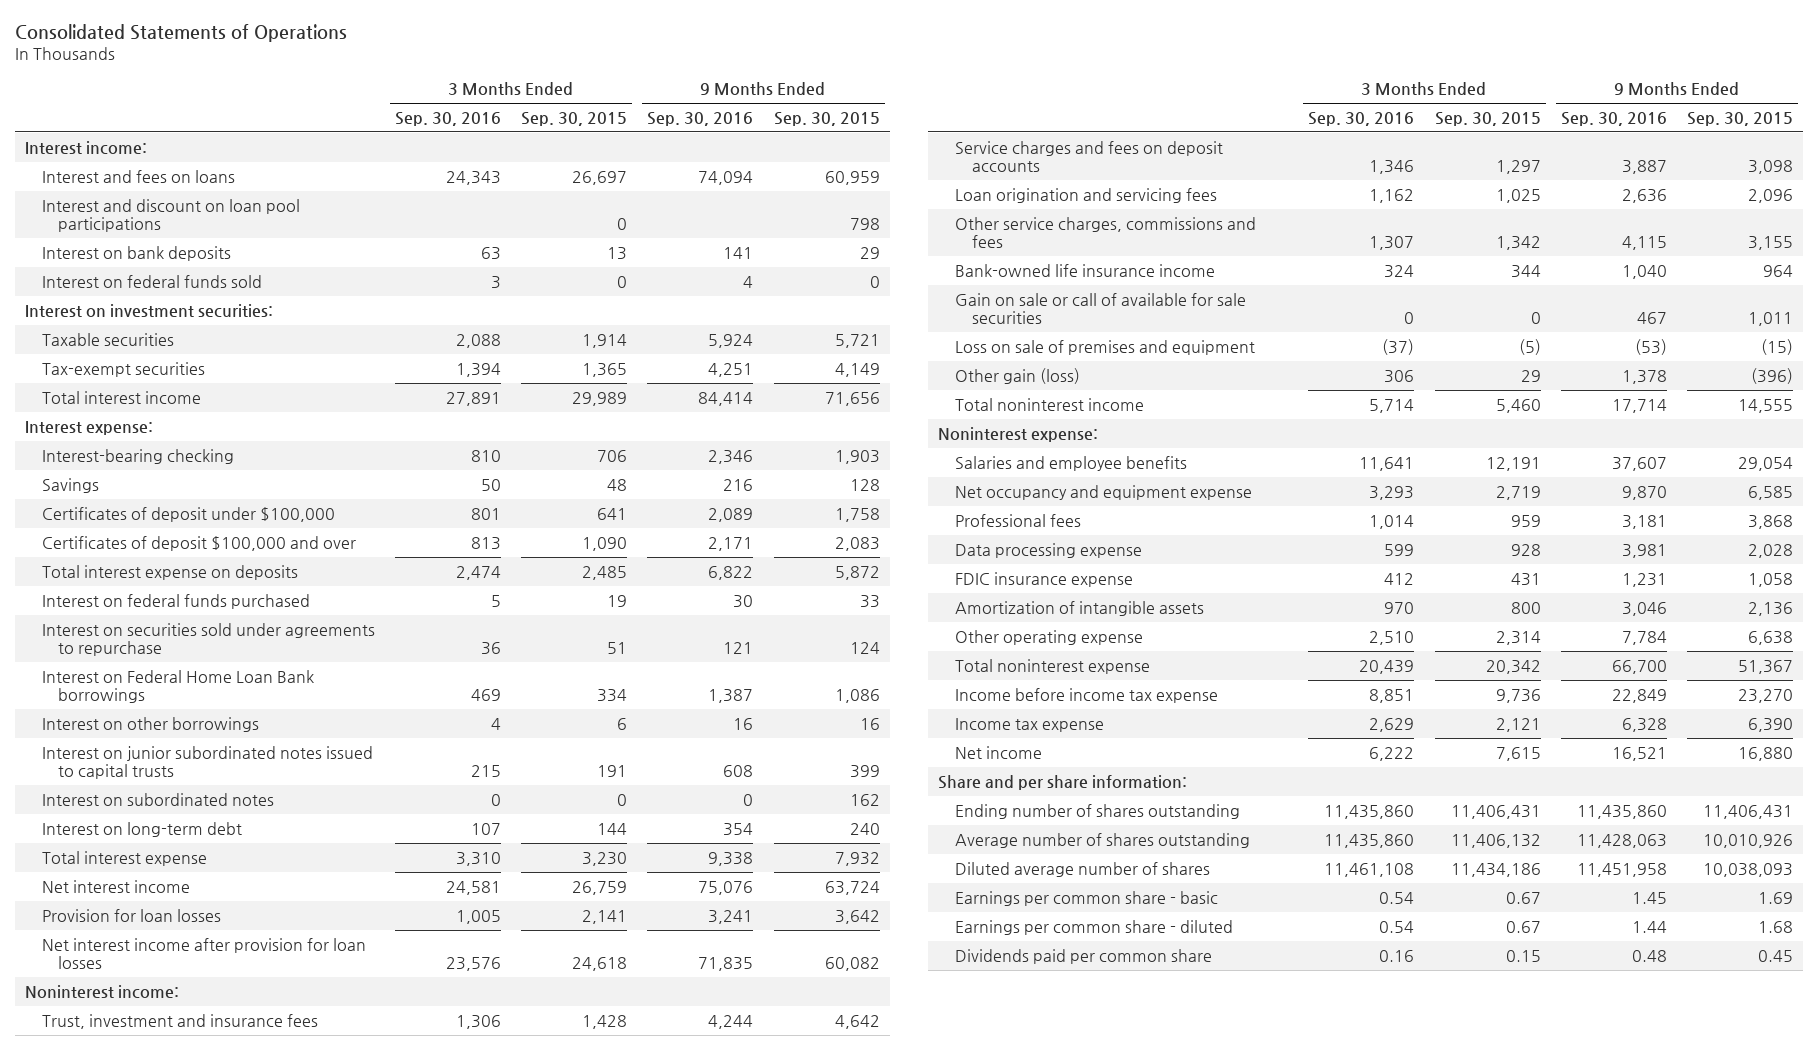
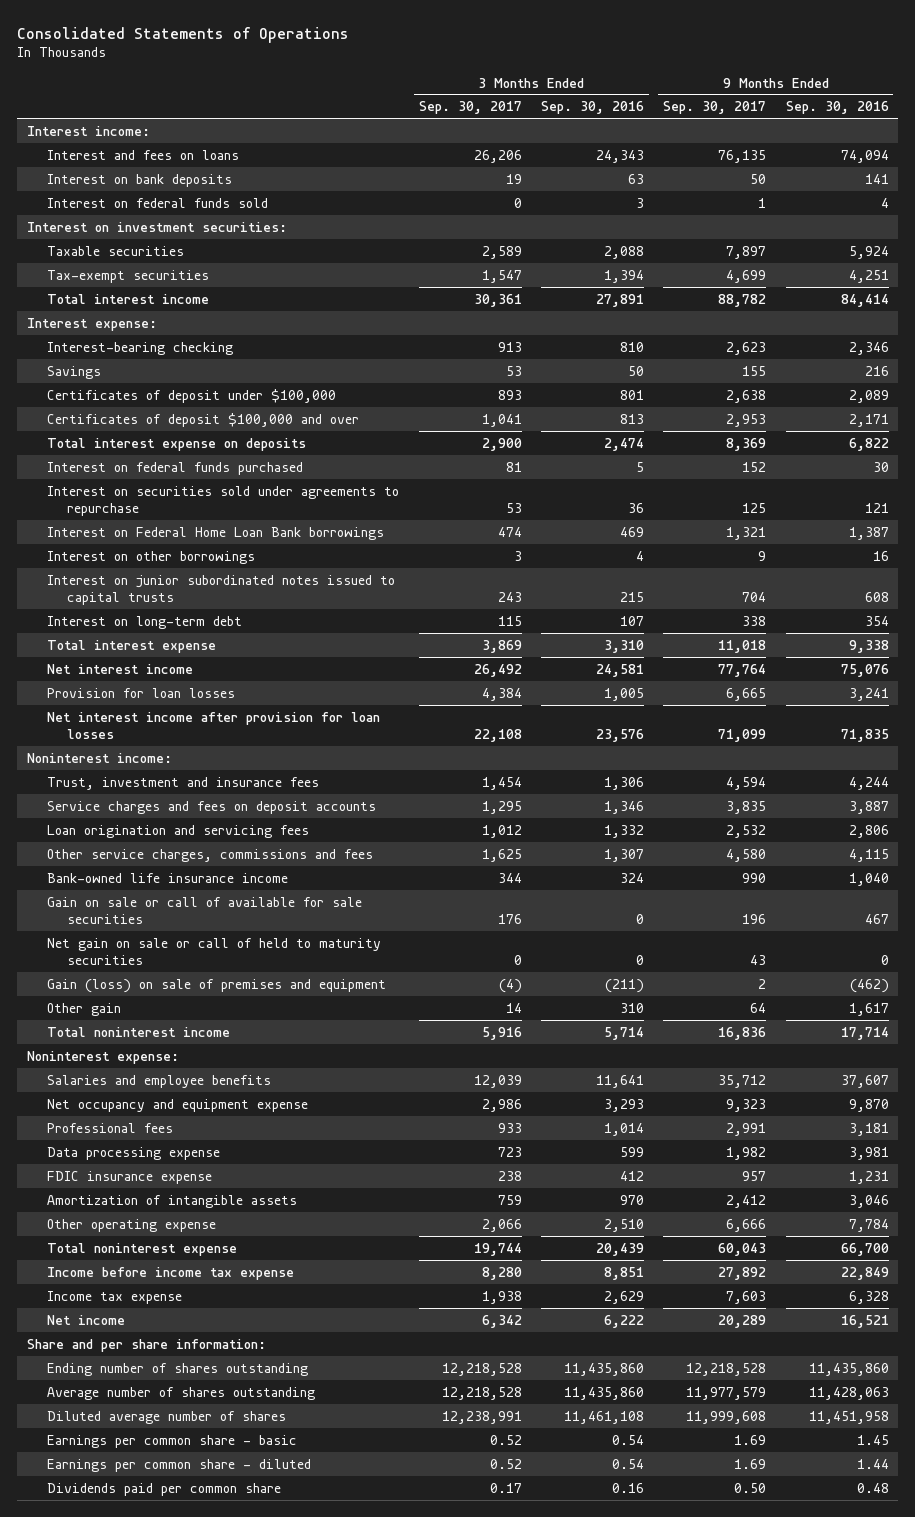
[521,112,628,127] Sep. 30, 2015 -> none
[773,112,880,127] Sep. 30, 2015 -> none
none -> [418,101,522,115] Sep. 30, 2017
none -> [663,101,767,115] Sep. 30, 2017
[41,198,300,232] Interest and discount on loan pool participations -> none
[41,792,274,806] Interest on subordinated notes -> none
[1369,188,1415,203] 1,162 -> [603,824,644,838] 1,332
[1621,188,1667,203] 2,636 -> [848,824,889,838] 2,806
none -> [47,937,382,966] Net gain on sale or call of held to maturity securities
[955,339,1256,355] Loss on sale of premises and equipment -> [47,978,387,993] Gain (loss) on sale of premises and equipment
[1382,338,1415,355] (37) -> [604,978,644,993] (211)
[1634,338,1667,355] (53) -> [849,978,889,993] (462)
[955,367,1081,384] Other gain (loss) -> [47,1002,122,1016] Other gain
[1384,369,1415,383] 306 -> [619,1002,644,1013] 310
[1621,369,1667,384] 1,378 -> [848,1002,889,1016] 1,617

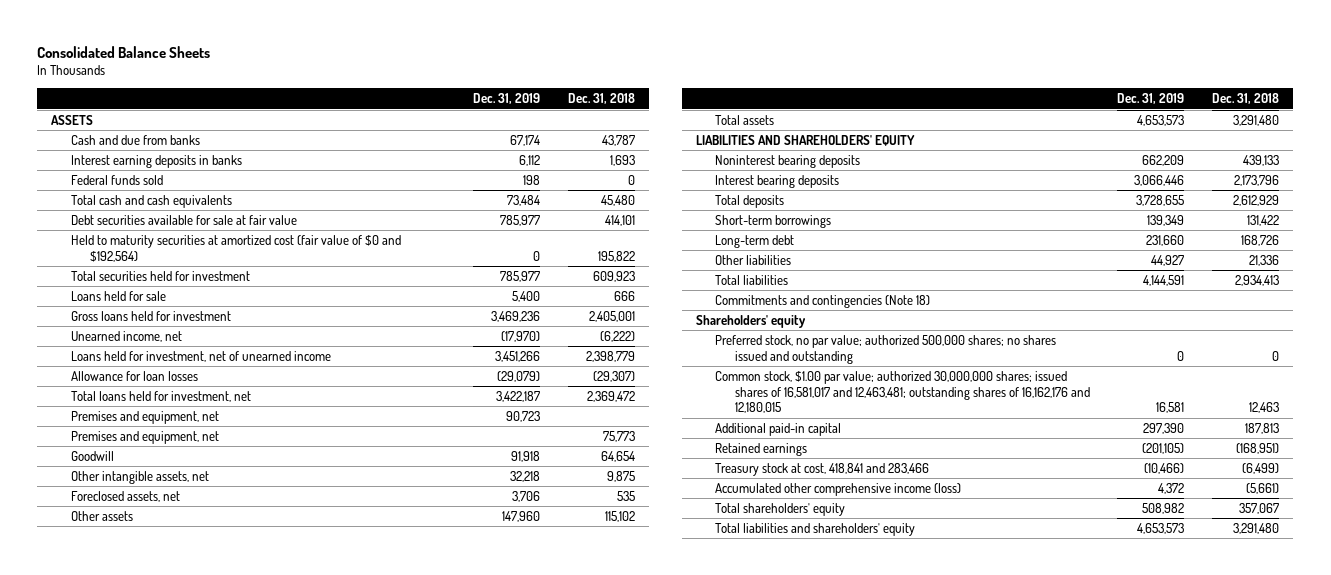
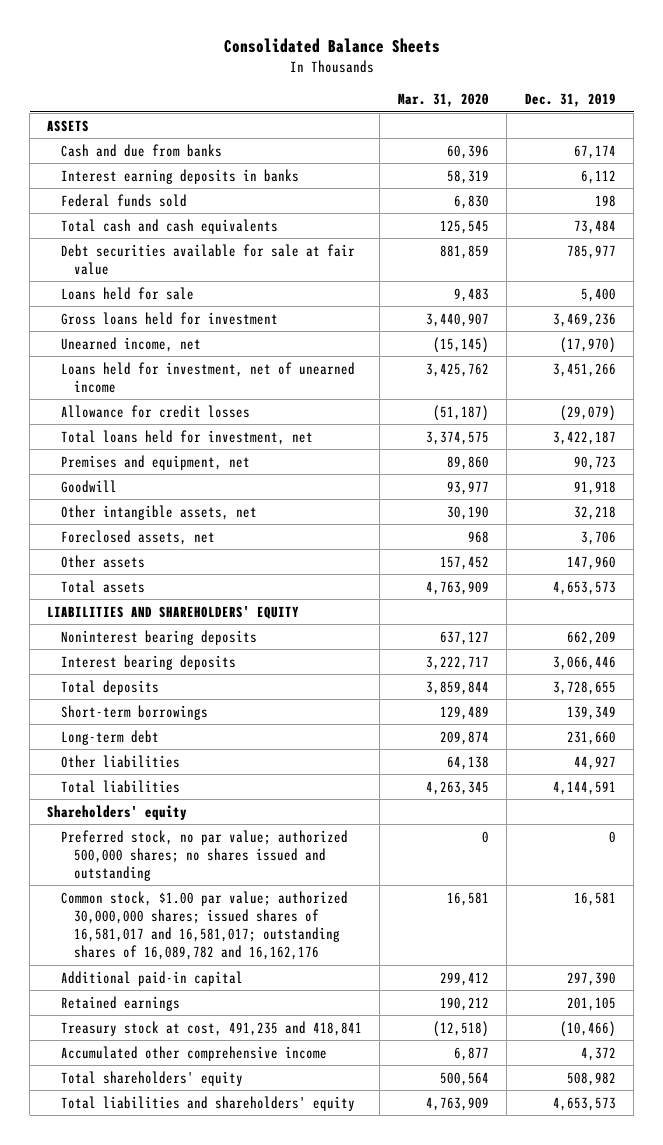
[567,93,635,105] Dec. 31, 2018 -> none
none -> [397,93,489,108] Mar. 31, 2020
[70,234,401,262] Held to maturity securities at amortized cost (fair value of $0 and $192,564) -> none
[70,270,250,281] Total securities held for investment -> none
[70,370,198,381] Allowance for loan losses -> [60,404,250,418] Allowance for credit losses
[70,430,219,444] Premises and equipment, net -> none
[715,294,931,308] Commitments and contingencies (Note 18) -> none
[715,370,1090,414] Common stock, $1.00 par value; authorized 30,000,000 shares; issued shares of 16,581,017 and 12,463,481; outstanding shares of 16,162,176 and 12,180,015 -> [60,890,348,961] Common stock, $1.00 par value; authorized 30,000,000 shares; issued shares of 16,581,017 and 16,581,017; outstanding shares of 16,089,782 and 16,162,176
[1142,442,1185,454] (201,105) -> [566,996,616,1011] 201,105
[715,462,930,476] Treasury stock at cost, 418,841 and 283,466 -> [60,1020,362,1036] Treasury stock at cost, 491,235 and 418,841
[715,482,962,496] Accumulated other comprehensive income (loss) -> [60,1045,327,1061] Accumulated other comprehensive income

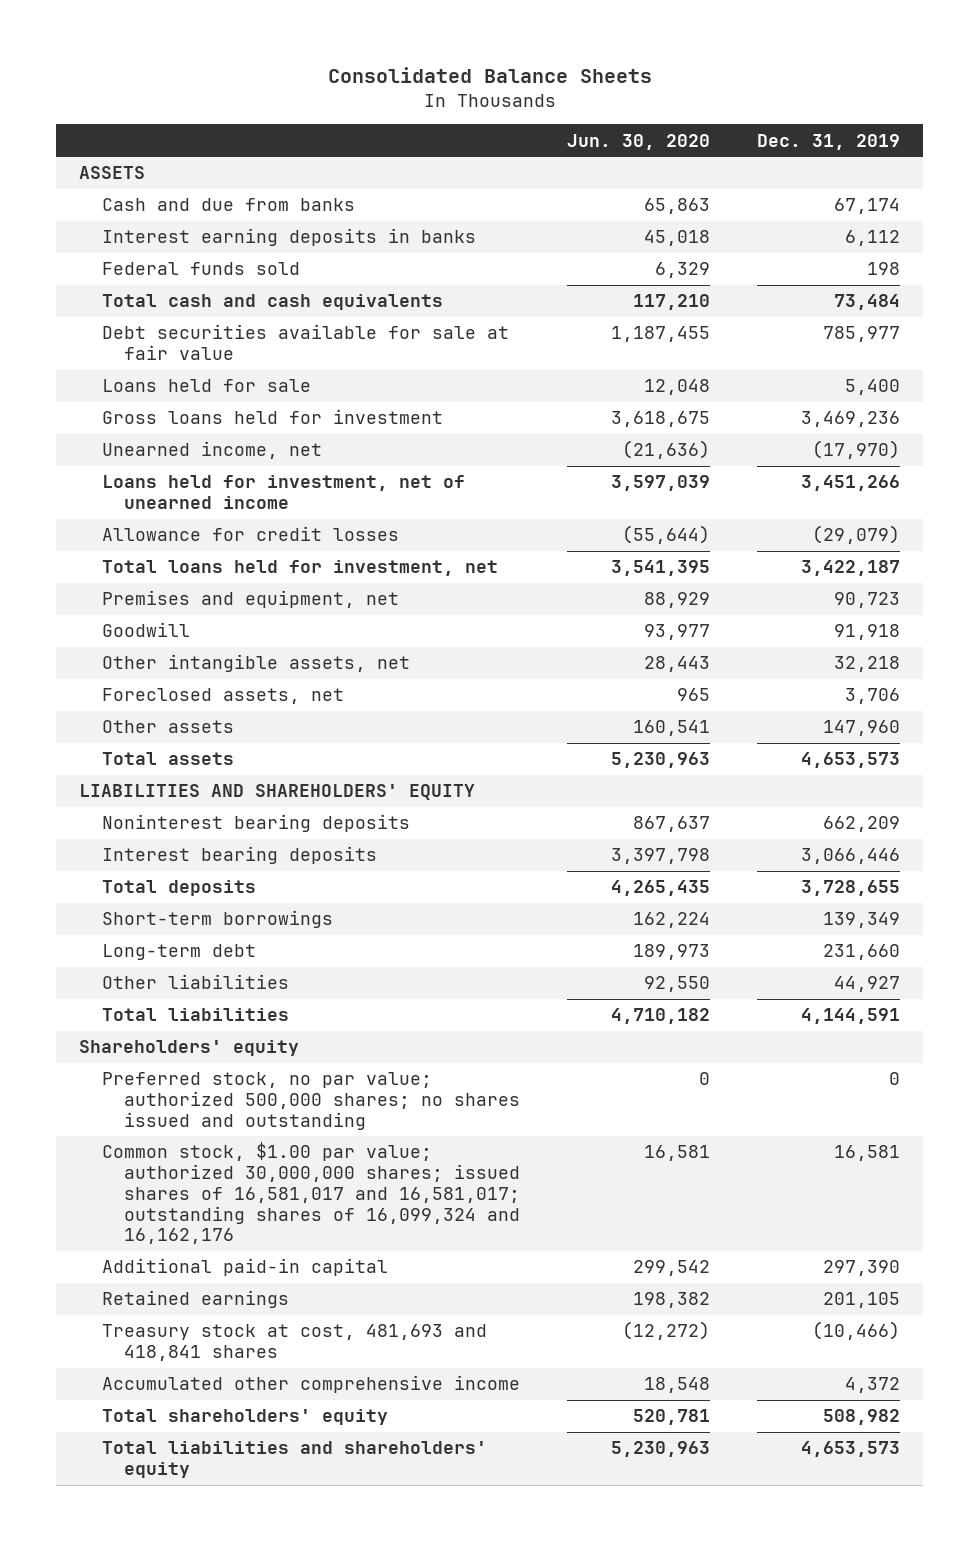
[397,93,489,108] Mar. 31, 2020 -> none
none -> [567,133,711,150] Jun. 30, 2020
[60,890,348,961] Common stock, $1.00 par value; authorized 30,000,000 shares; issued shares of 16,581,017 and 16,581,017; outstanding shares of 16,089,782 and 16,162,176 -> [101,1142,521,1245] Common stock, $1.00 par value; authorized 30,000,000 shares; issued shares of 16,581,017 and 16,581,017; outstanding shares of 16,099,324 and 16,162,176
[60,1020,362,1036] Treasury stock at cost, 491,235 and 418,841 -> [101,1324,487,1362] Treasury stock at cost, 481,693 and 418,841 shares

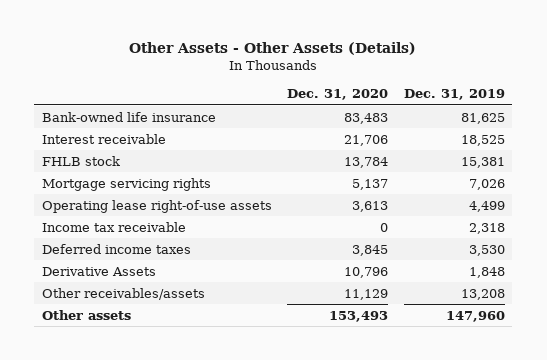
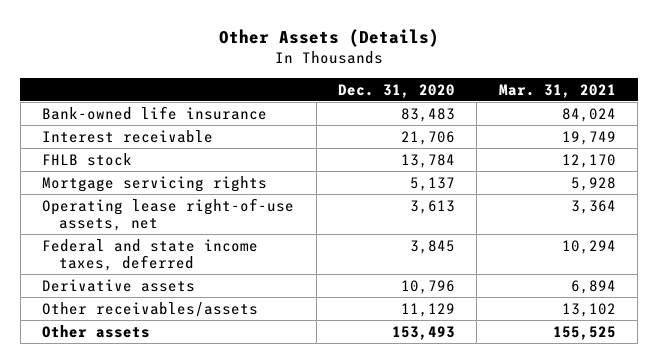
[129,42,417,56] Other Assets - Other Assets (Details) -> [218,29,439,48] Other Assets (Details)
[403,88,505,100] Dec. 31, 2019 -> none
none -> [498,83,616,98] Mar. 31, 2021
[42,221,187,232] Income tax receivable -> none
[42,199,273,213] Operating lease right-of-use assets -> [42,197,295,232] Operating lease right-of-use assets, net
[42,243,192,254] Deferred income taxes -> [42,238,259,272] Federal and state income taxes, deferred
[42,266,157,276] Derivative Assets -> [42,278,196,292] Derivative assets

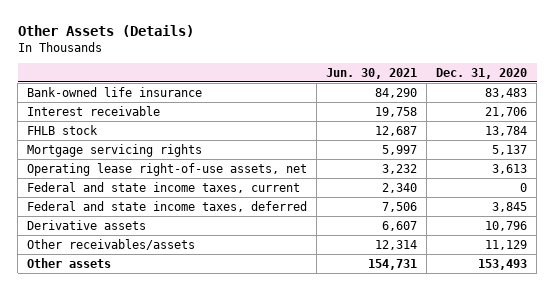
[498,83,616,98] Mar. 31, 2021 -> none
none -> [326,67,418,79] Jun. 30, 2021
none -> [27,181,301,193] Federal and state income taxes, current

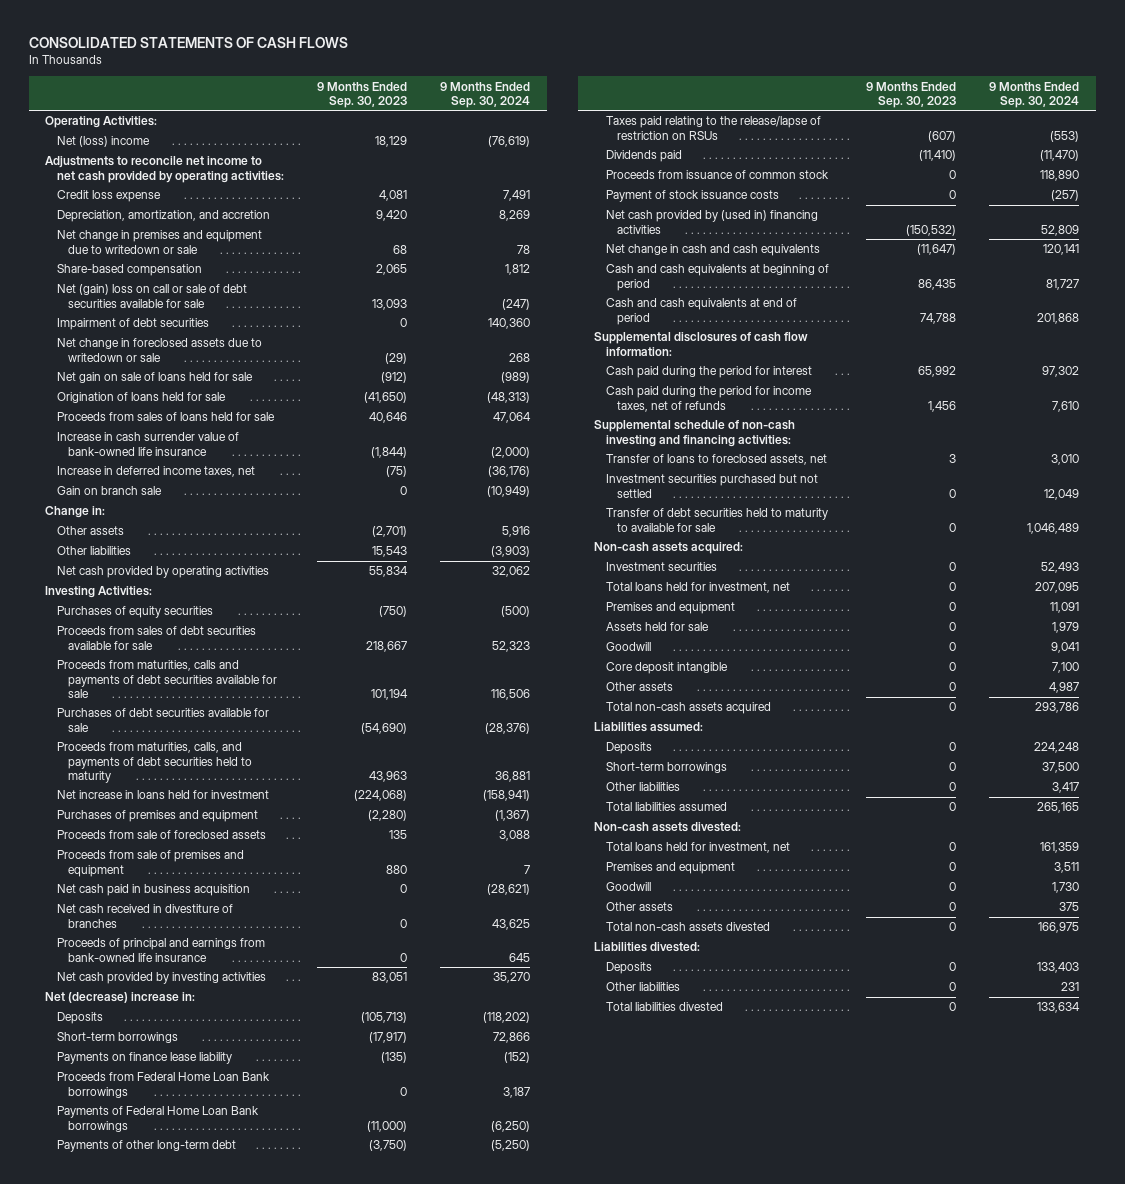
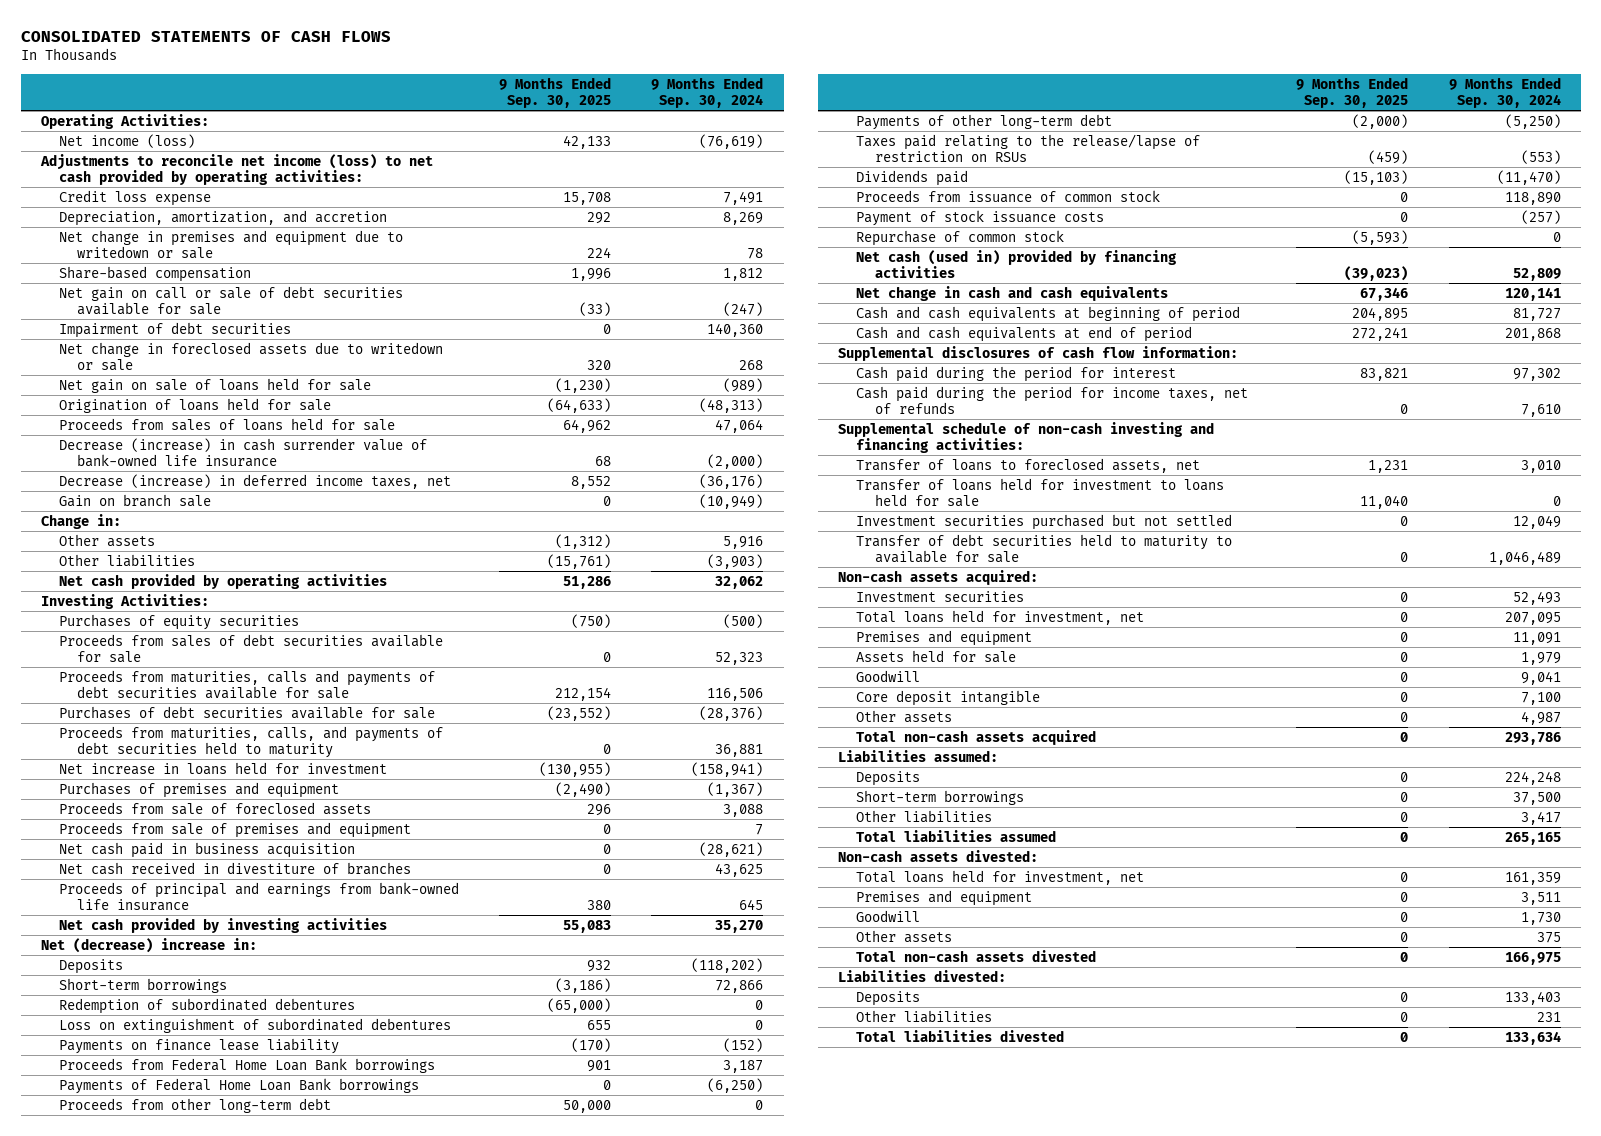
[317,81,408,108] 9 Months Ended Sep. 30, 2023 -> none
none -> [499,76,612,108] 9 Months Ended Sep. 30, 2025
[56,136,150,148] Net (loss) income -> [59,133,196,148] Net income (loss)
[45,156,284,183] Adjustments to reconcile net income to net cash provided by operating activities: -> [39,153,433,186] Adjustments to reconcile net income (loss) to net cash provided by operating activities:
[56,284,247,308] Net (gain) loss on call or sale of debt securities available for sale -> [59,285,404,316] Net gain on call or sale of debt securities available for sale
[56,432,239,456] Increase in cash surrender value of bank-owned life insurance -> [59,437,428,468] Decrease (increase) in cash surrender value of bank-owned life insurance
[56,466,255,478] Increase in deferred income taxes, net -> [59,473,452,489] Decrease (increase) in deferred income taxes, net
none -> [59,997,356,1014] Redemption of subordinated debentures
none -> [59,1017,452,1033] Loss on extinguishment of subordinated debentures
none -> [59,1097,332,1113] Proceeds from other long-term debt
none -> [856,229,1065,246] Repurchase of common stock
[605,210,818,234] Net cash provided by (used in) financing activities -> [856,249,1178,279] Net cash (used in) provided by financing activities
none -> [856,477,1225,508] Transfer of loans held for investment to loans held for sale

